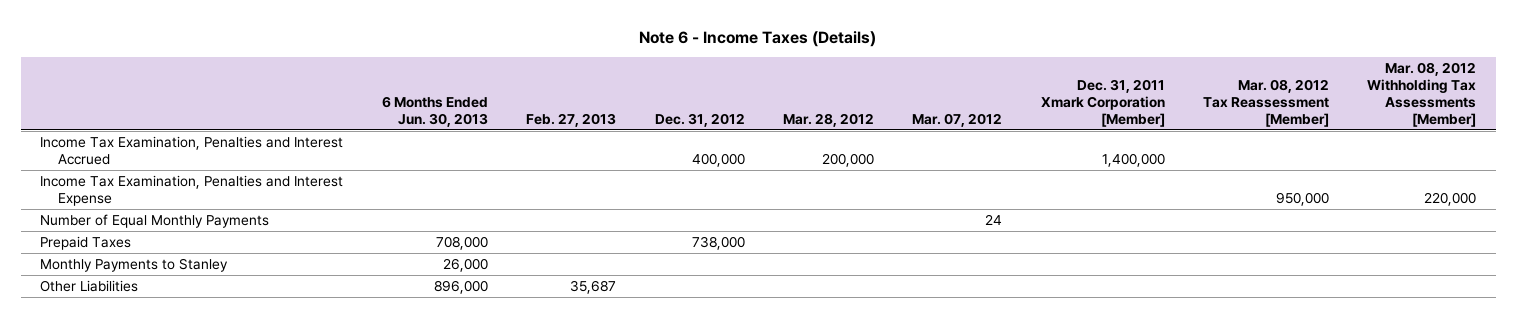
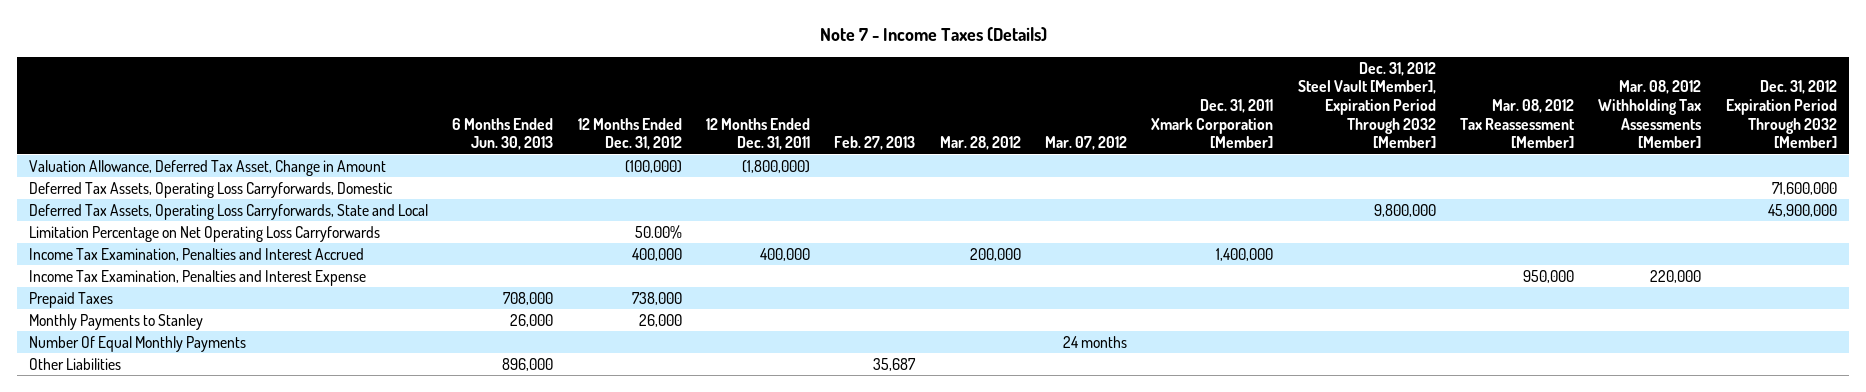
[639,30,877,47] Note 6 - Income Taxes (Details) -> [819,27,1047,43] Note 7 - Income Taxes (Details)
[654,112,745,127] Dec. 31, 2012 -> none
none -> [577,117,682,151] 12 Months Ended Dec. 31, 2012
none -> [705,117,810,151] 12 Months Ended Dec. 31, 2011
none -> [1297,61,1436,149] Dec. 31, 2012 Steel Vault [Member], Expiration Period Through 2032 [Member]
none -> [1725,80,1837,149] Dec. 31, 2012 Expiration Period Through 2032 [Member]
none -> [29,159,387,176] Valuation Allowance, Deferred Tax Asset, Change in Amount
none -> [29,181,394,198] Deferred Tax Assets, Operating Loss Carryforwards, Domestic
none -> [29,203,429,220] Deferred Tax Assets, Operating Loss Carryforwards, State and Local
none -> [29,225,381,242] Limitation Percentage on Net Operating Loss Carryforwards
[40,213,270,228] Number of Equal Monthly Payments -> none
none -> [29,335,247,352] Number Of Equal Monthly Payments

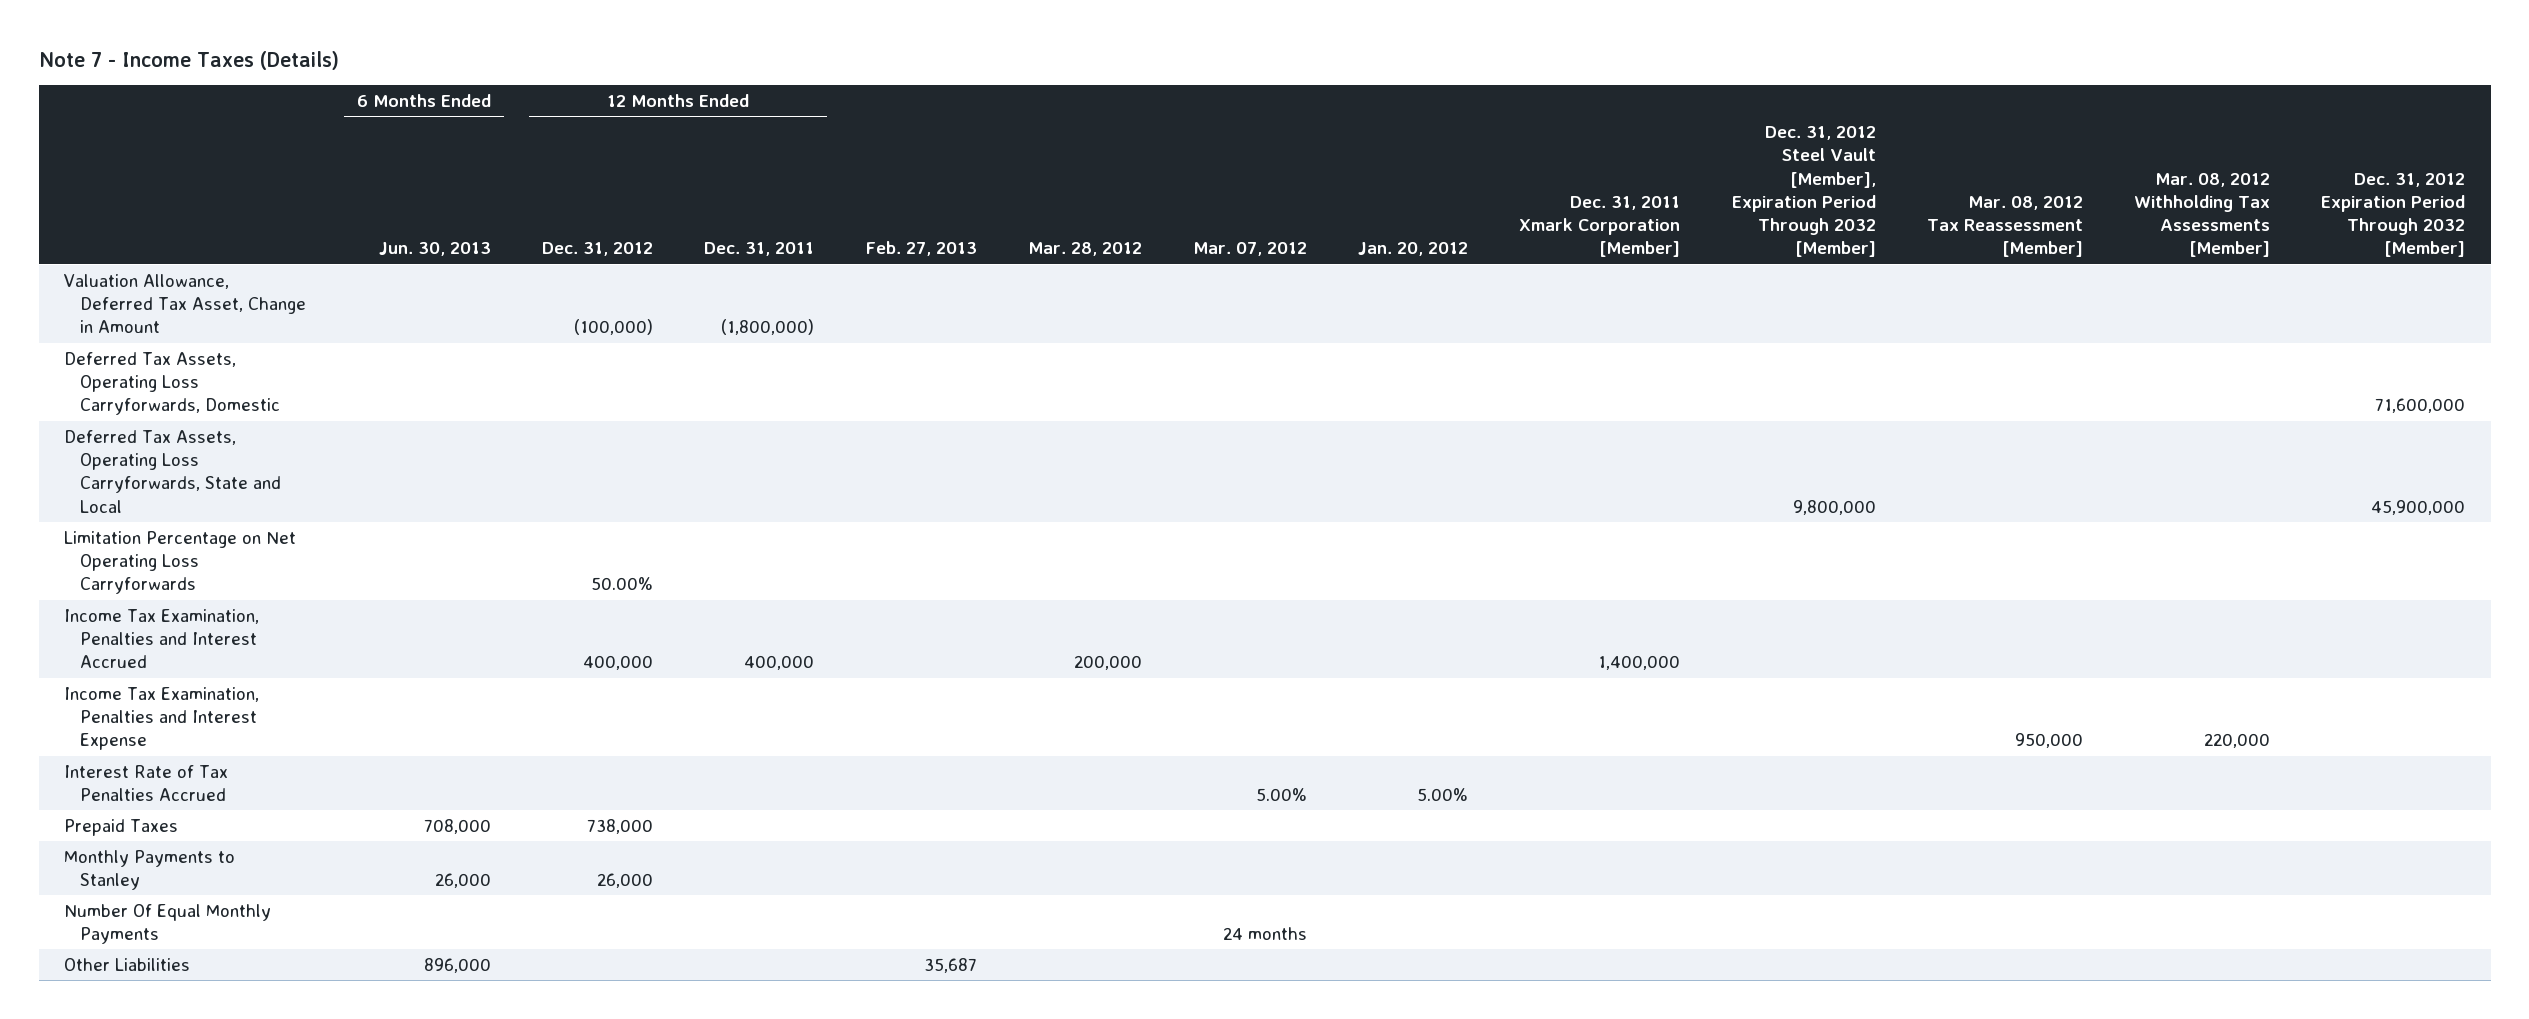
none -> [1358,242,1469,257] Jan. 20, 2012
none -> [64,764,229,801] Interest Rate of Tax Penalties Accrued

